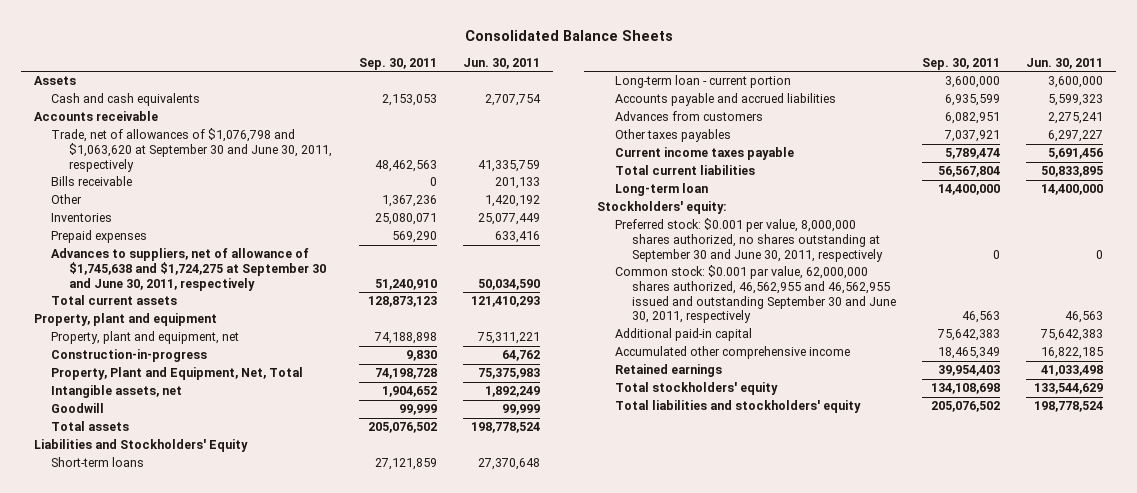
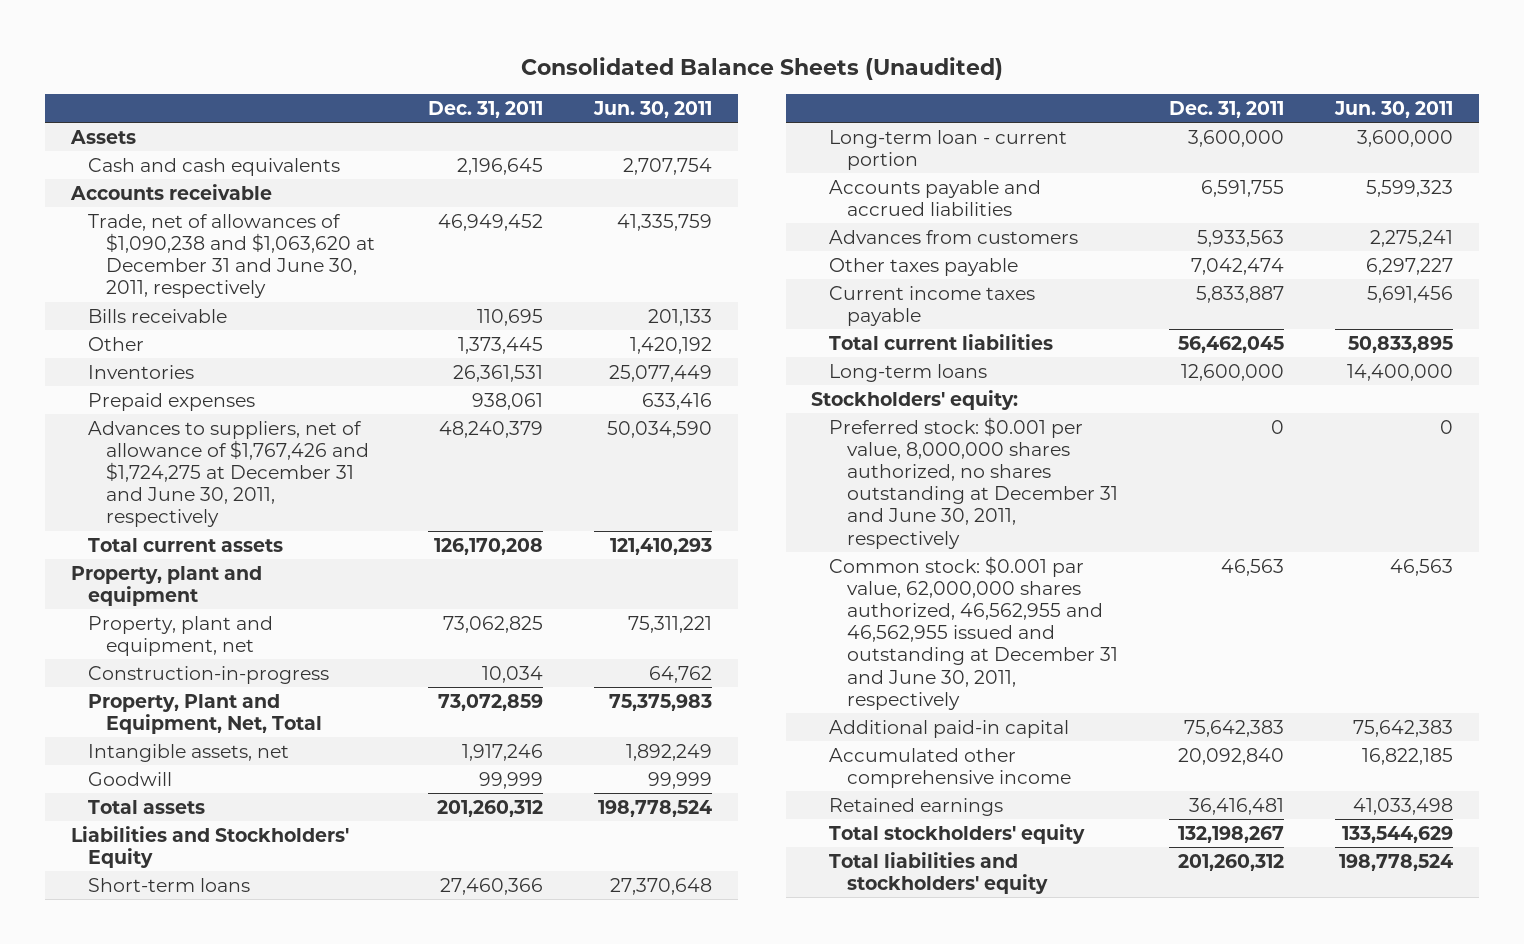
[464,29,673,41] Consolidated Balance Sheets -> [520,56,1003,80] Consolidated Balance Sheets (Unaudited)
[358,57,437,70] Sep. 30, 2011 -> none
none -> [428,100,544,118] Dec. 31, 2011
[51,128,332,172] Trade, net of allowances of $1,076,798 and $1,063,620 at September 30 and June 30, 2011, respectively -> [88,213,376,299] Trade, net of allowances of $1,090,238 and $1,063,620 at December 31 and June 30, 2011, respectively
[51,248,326,291] Advances to suppliers, net of allowance of $1,745,638 and $1,724,275 at September 30 and June 30, 2011, respectively -> [88,420,370,528] Advances to suppliers, net of allowance of $1,767,426 and $1,724,275 at December 31 and June 30, 2011, respectively
[614,129,731,143] Other taxes payables -> [829,257,1019,276] Other taxes payable
[614,183,708,197] Long-term loan -> [829,363,988,382] Long-term loans
[614,218,884,262] Preferred stock: $0.001 per value, 8,000,000 shares authorized, no shares outstanding at September 30 and June 30, 2011, respectively -> [829,416,1119,549] Preferred stock: $0.001 per value, 8,000,000 shares authorized, no shares outstanding at December 31 and June 30, 2011, respectively
[614,265,897,324] Common stock: $0.001 par value, 62,000,000 shares authorized, 46,562,955 and 46,562,955 issued and outstanding September 30 and June 30, 2011, respectively -> [829,555,1119,710] Common stock: $0.001 par value, 62,000,000 shares authorized, 46,562,955 and 46,562,955 issued and outstanding at December 31 and June 30, 2011, respectively

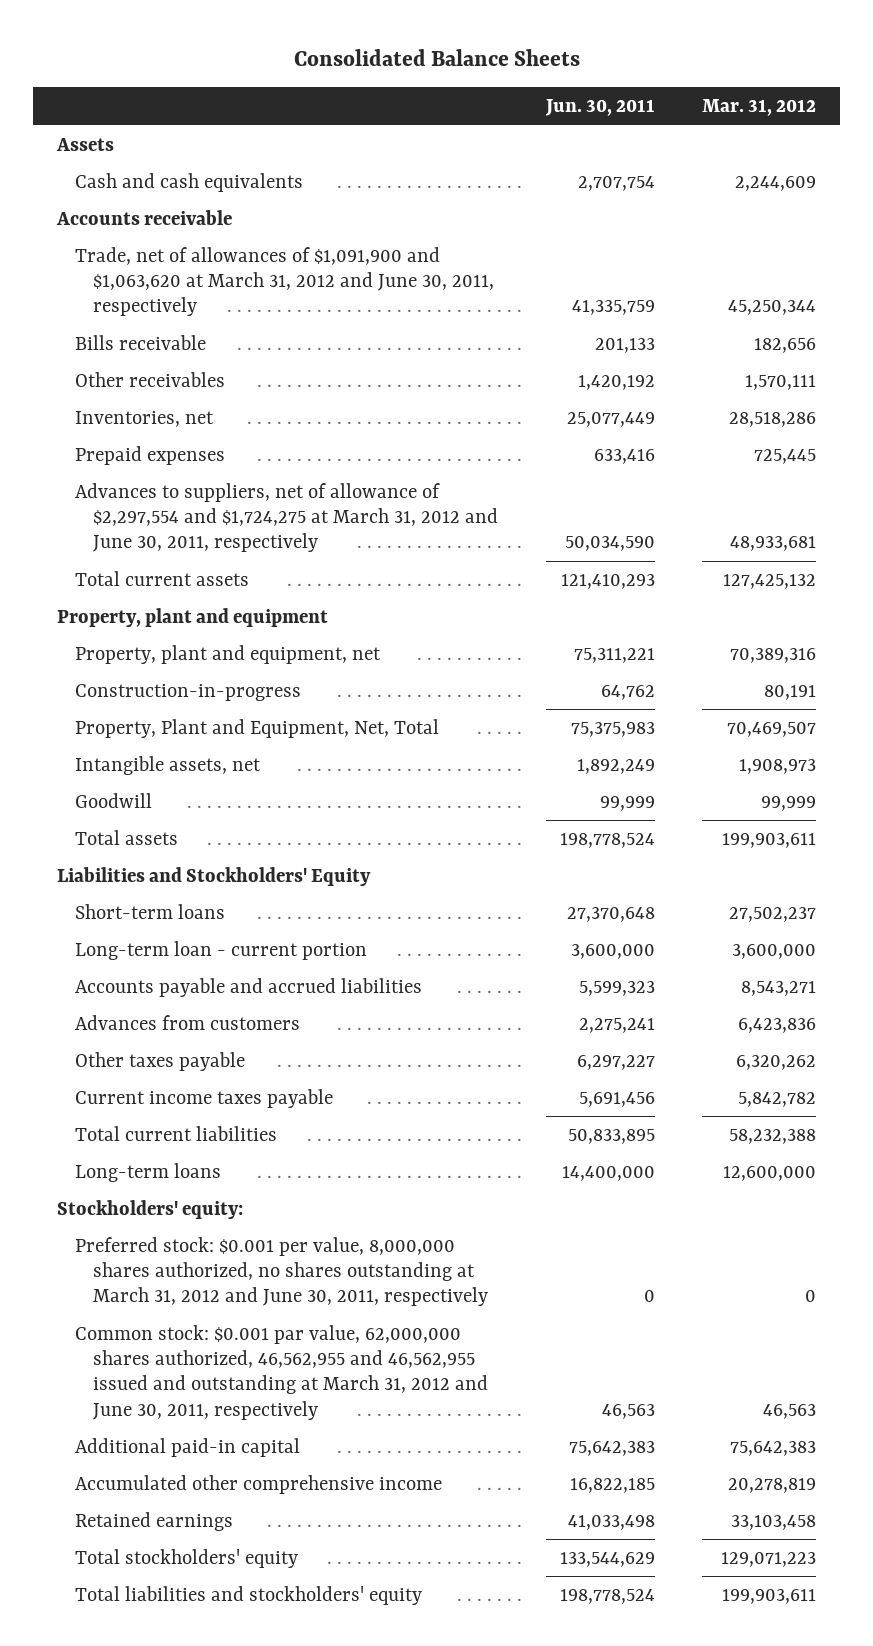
[520,56,1003,80] Consolidated Balance Sheets (Unaudited) -> [293,49,580,67] Consolidated Balance Sheets
[428,100,544,118] Dec. 31, 2011 -> none
none -> [702,99,817,117] Mar. 31, 2012
[88,213,376,299] Trade, net of allowances of $1,090,238 and $1,063,620 at December 31 and June 30, 2011, respectively -> [74,246,495,317] Trade, net of allowances of $1,091,900 and $1,063,620 at March 31, 2012 and June 30, 2011, respectively
[88,336,145,351] Other -> [74,371,225,387] Other receivables
[88,364,195,379] Inventories -> [74,410,214,427] Inventories, net
[88,420,370,528] Advances to suppliers, net of allowance of $1,767,426 and $1,724,275 at December 31 and June 30, 2011, respectively -> [74,482,499,553] Advances to suppliers, net of allowance of $2,297,554 and $1,724,275 at March 31, 2012 and June 30, 2011, respectively
[829,416,1119,549] Preferred stock: $0.001 per value, 8,000,000 shares authorized, no shares outstanding at December 31 and June 30, 2011, respectively -> [74,1236,489,1307] Preferred stock: $0.001 per value, 8,000,000 shares authorized, no shares outstanding at March 31, 2012 and June 30, 2011, respectively
[829,555,1119,710] Common stock: $0.001 par value, 62,000,000 shares authorized, 46,562,955 and 46,562,955 issued and outstanding at December 31 and June 30, 2011, respectively -> [74,1324,489,1420] Common stock: $0.001 par value, 62,000,000 shares authorized, 46,562,955 and 46,562,955 issued and outstanding at March 31, 2012 and June 30, 2011, respectively

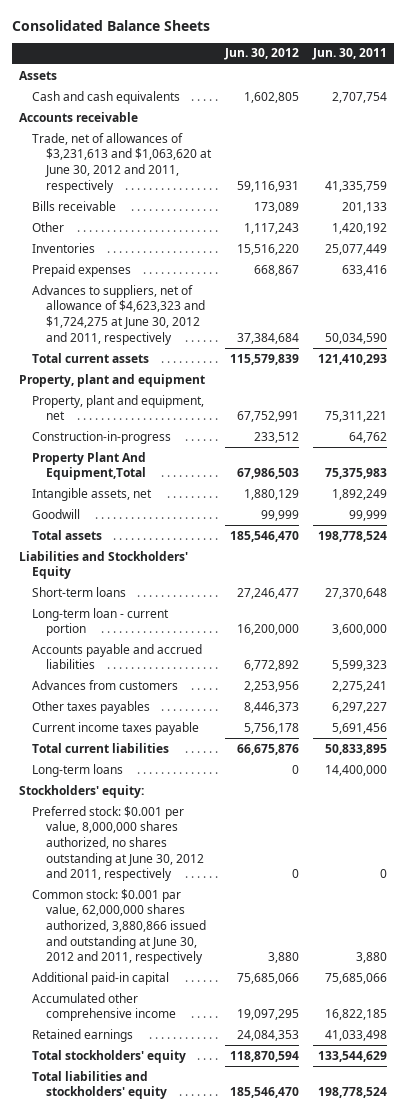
[702,99,817,117] Mar. 31, 2012 -> none
none -> [223,48,299,61] Jun. 30, 2012
[74,246,495,317] Trade, net of allowances of $1,091,900 and $1,063,620 at March 31, 2012 and June 30, 2011, respectively -> [32,132,212,193] Trade, net of allowances of $3,231,613 and $1,063,620 at June 30, 2012 and 2011, respectively
[74,371,225,387] Other receivables -> [32,221,65,232] Other
[74,410,214,427] Inventories, net -> [32,242,96,253] Inventories
[74,482,499,553] Advances to suppliers, net of allowance of $2,297,554 and $1,724,275 at March 31, 2012 and June 30, 2011, respectively -> [32,284,205,345] Advances to suppliers, net of allowance of $4,623,323 and $1,724,275 at June 30, 2012 and 2011, respectively
[74,718,439,738] Property, Plant and Equipment, Net, Total -> [32,451,147,481] Property Plant And Equipment,Total
[74,1051,245,1071] Other taxes payable -> [32,700,151,714] Other taxes payables
[74,1236,489,1307] Preferred stock: $0.001 per value, 8,000,000 shares authorized, no shares outstanding at March 31, 2012 and June 30, 2011, respectively -> [32,805,204,882] Preferred stock: $0.001 per value, 8,000,000 shares authorized, no shares outstanding at June 30, 2012 and 2011, respectively
[74,1324,489,1420] Common stock: $0.001 par value, 62,000,000 shares authorized, 46,562,955 and 46,562,955 issued and outstanding at March 31, 2012 and June 30, 2011, respectively -> [32,888,206,965] Common stock: $0.001 par value, 62,000,000 shares authorized, 3,880,866 issued and outstanding at June 30, 2012 and 2011, respectively
[601,1403,655,1419] 46,563 -> [356,952,388,964] 3,880
[568,1440,655,1456] 75,642,383 -> [325,972,388,984] 75,685,066

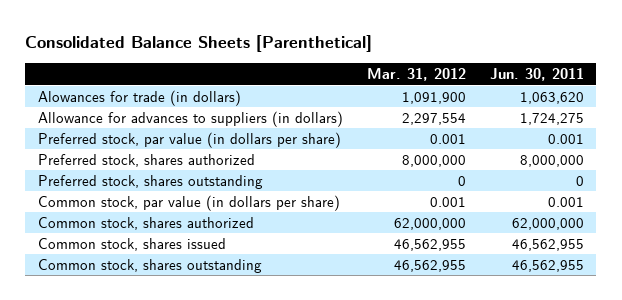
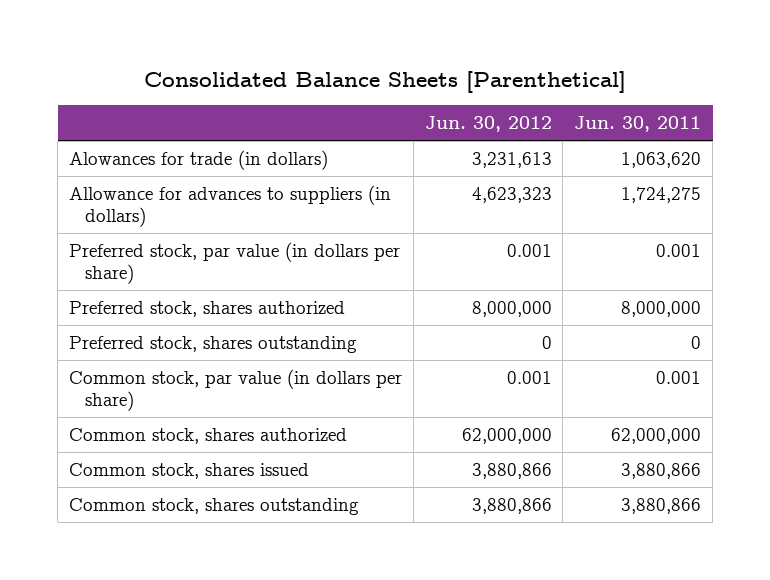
[366,68,466,82] Mar. 31, 2012 -> none
none -> [424,116,552,133] Jun. 30, 2012
[512,238,585,251] 46,562,955 -> [621,463,702,480] 3,880,866
[512,259,585,272] 46,562,955 -> [621,498,702,515] 3,880,866

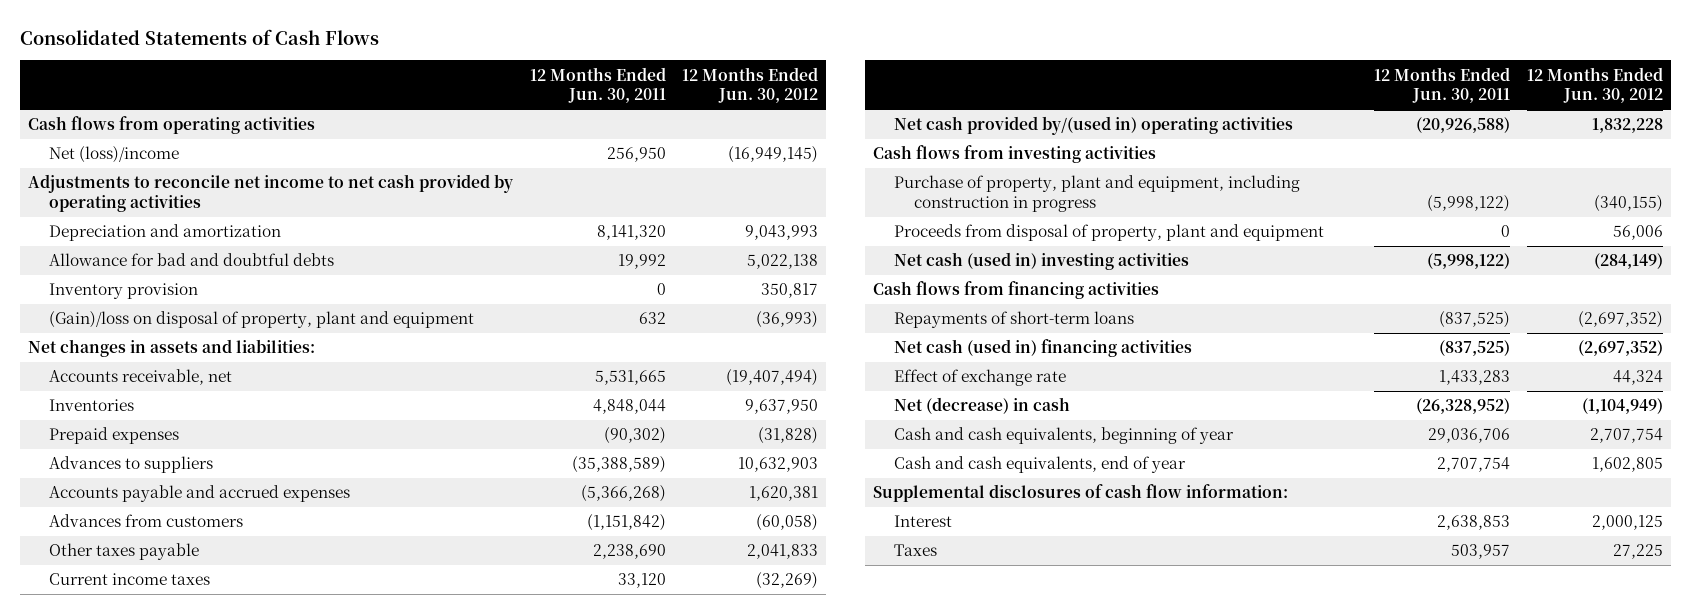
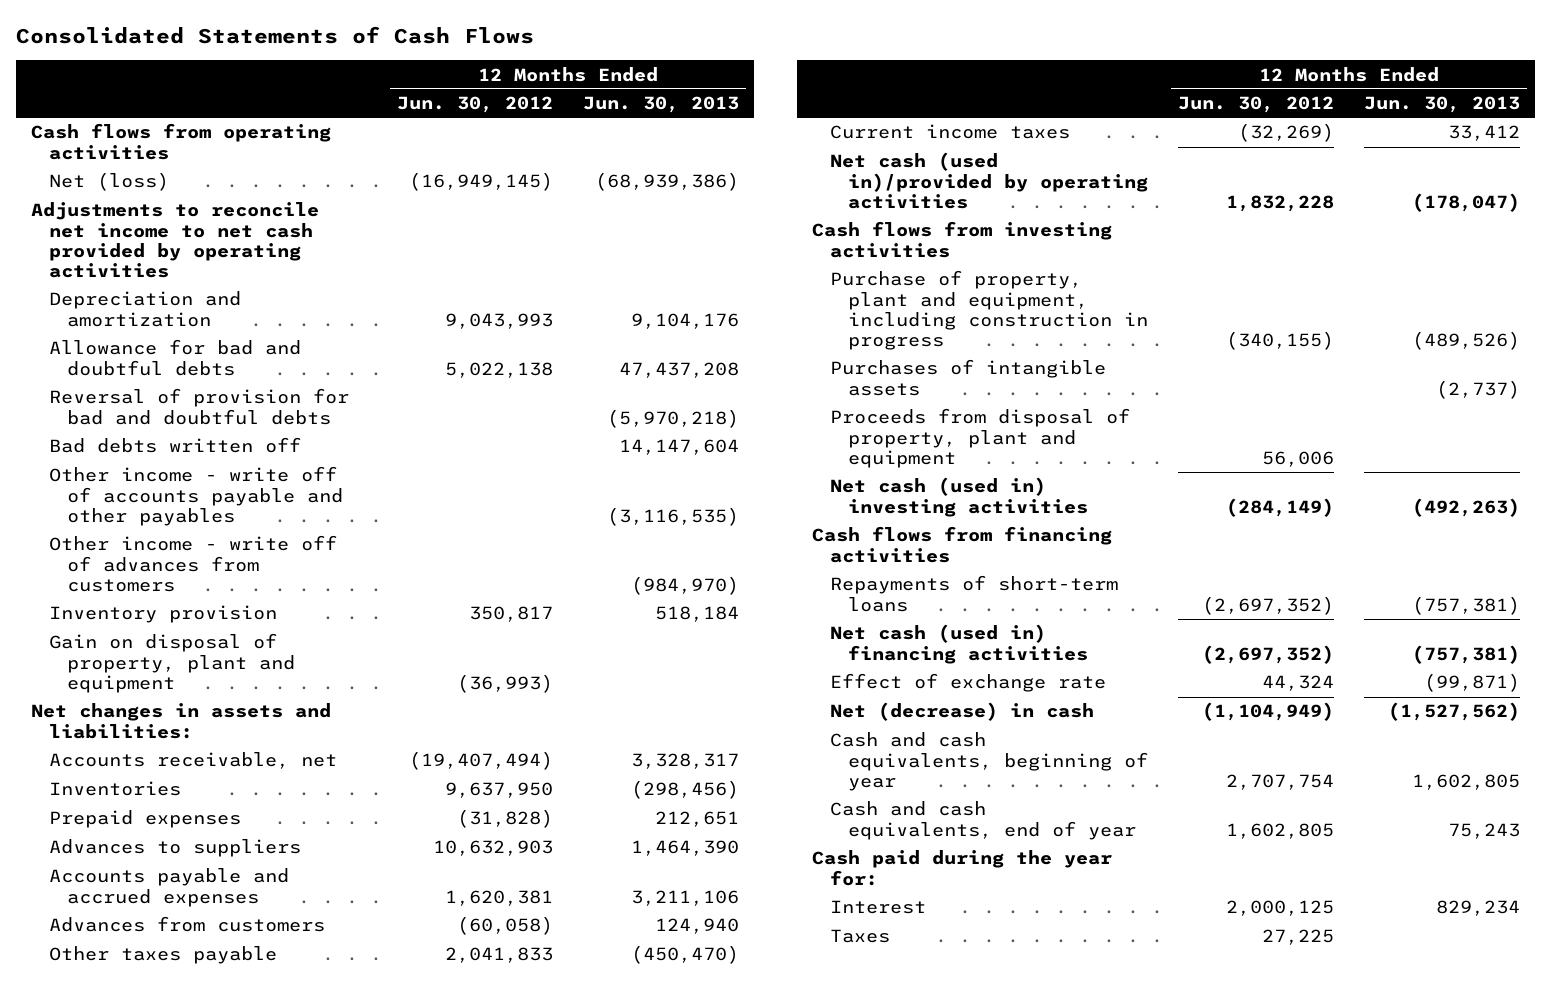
[529,66,666,104] 12 Months Ended Jun. 30, 2011 -> none
none -> [582,96,739,114] Jun. 30, 2013
[49,146,180,164] Net (loss)/income -> [49,172,170,192] Net (loss)
none -> [49,388,350,425] Reversal of provision for bad and doubtful debts
none -> [49,437,302,454] Bad debts written off
none -> [49,466,344,526] Other income - write off of accounts payable and other payables
none -> [49,535,338,592] Other income - write off of advances from customers
[49,311,475,329] (Gain)/loss on disposal of property, plant and equipment -> [49,633,296,693] Gain on disposal of property, plant and equipment
[893,116,1293,136] Net cash provided by/(used in) operating activities -> [830,152,1149,209] Net cash (used in)/provided by operating activities
none -> [830,359,1107,396] Purchases of intangible assets
[873,484,1289,503] Supplemental disclosures of cash flow information: -> none
none -> [811,850,1112,886] Cash paid during the year for:

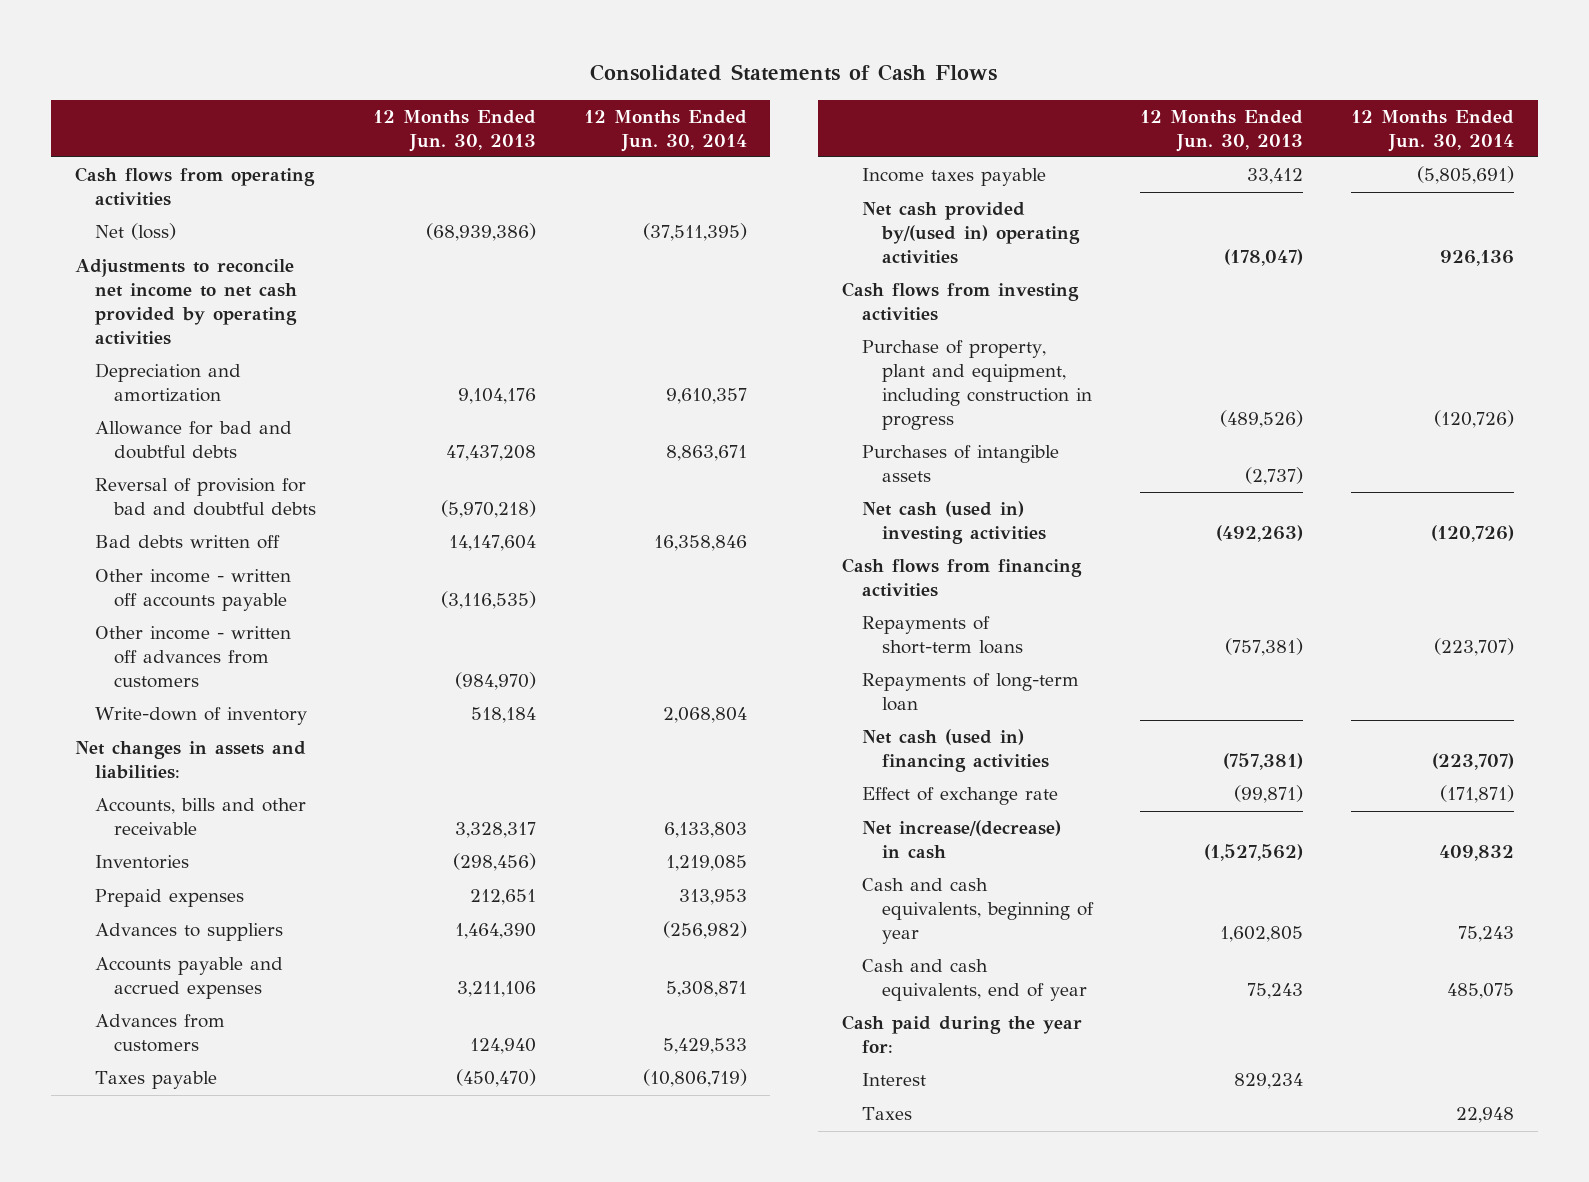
[396,96,553,114] Jun. 30, 2012 -> none
none -> [583,109,747,152] 12 Months Ended Jun. 30, 2014
[49,633,296,693] Gain on disposal of property, plant and equipment -> none
[49,466,344,526] Other income - write off of accounts payable and other payables -> [94,569,291,612] Other income - written off accounts payable
[49,535,338,592] Other income - write off of advances from customers -> [94,626,291,688] Other income - written off advances from customers
[49,605,278,624] Inventory provision -> [94,707,307,726] Write-down of inventory
[49,752,338,770] Accounts receivable, net -> [94,798,306,836] Accounts, bills and other receivable
[49,946,278,965] Other taxes payable -> [94,1071,217,1090] Taxes payable
[830,124,1071,140] Current income taxes -> [861,168,1046,187] Income taxes payable
[830,152,1149,209] Net cash (used in)/provided by operating activities -> [861,202,1080,264] Net cash provided by/(used in) operating activities
[830,408,1131,468] Proceeds from disposal of property, plant and equipment -> none
none -> [861,673,1079,712] Repayments of long-term loan
[830,702,1095,722] Net (decrease) in cash -> [861,820,1061,860] Net increase/(decrease) in cash

